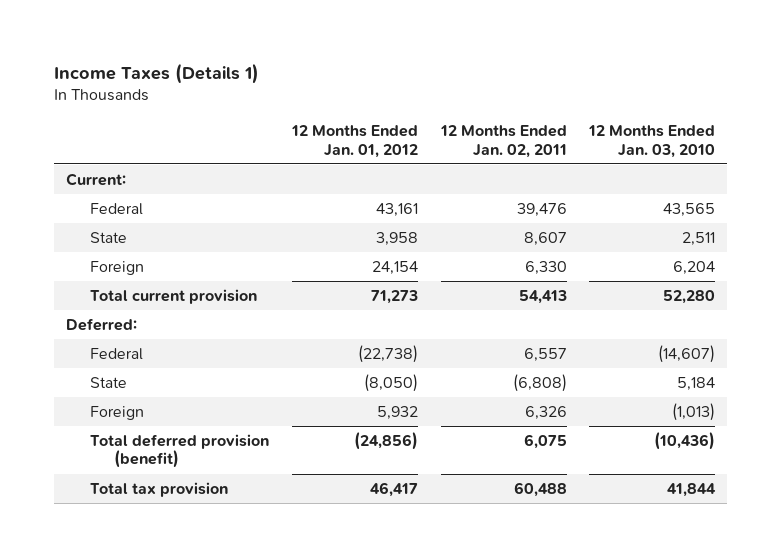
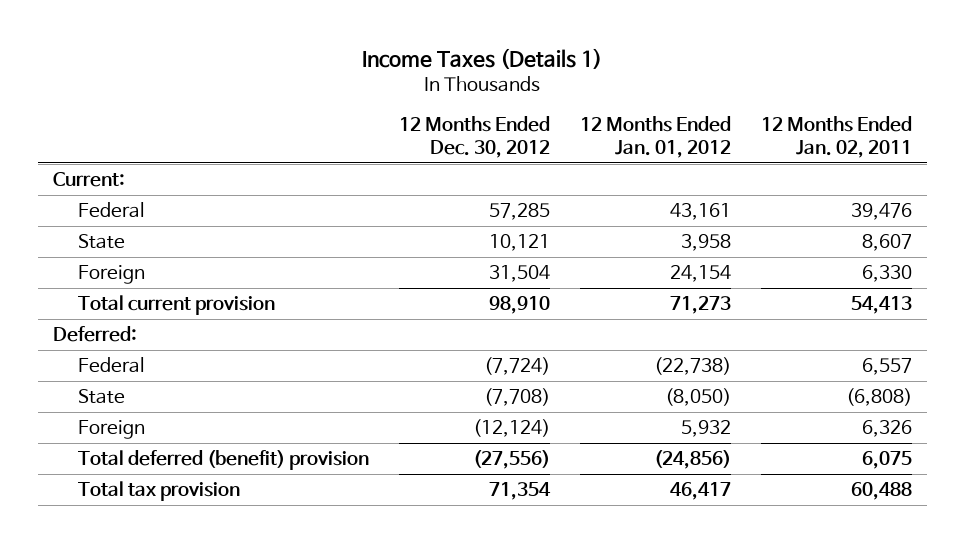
[588,125,716,158] 12 Months Ended Jan. 03, 2010 -> none
none -> [398,115,550,158] 12 Months Ended Dec. 30, 2012
[89,434,269,469] Total deferred provision (benefit) -> [77,449,369,470] Total deferred (benefit) provision

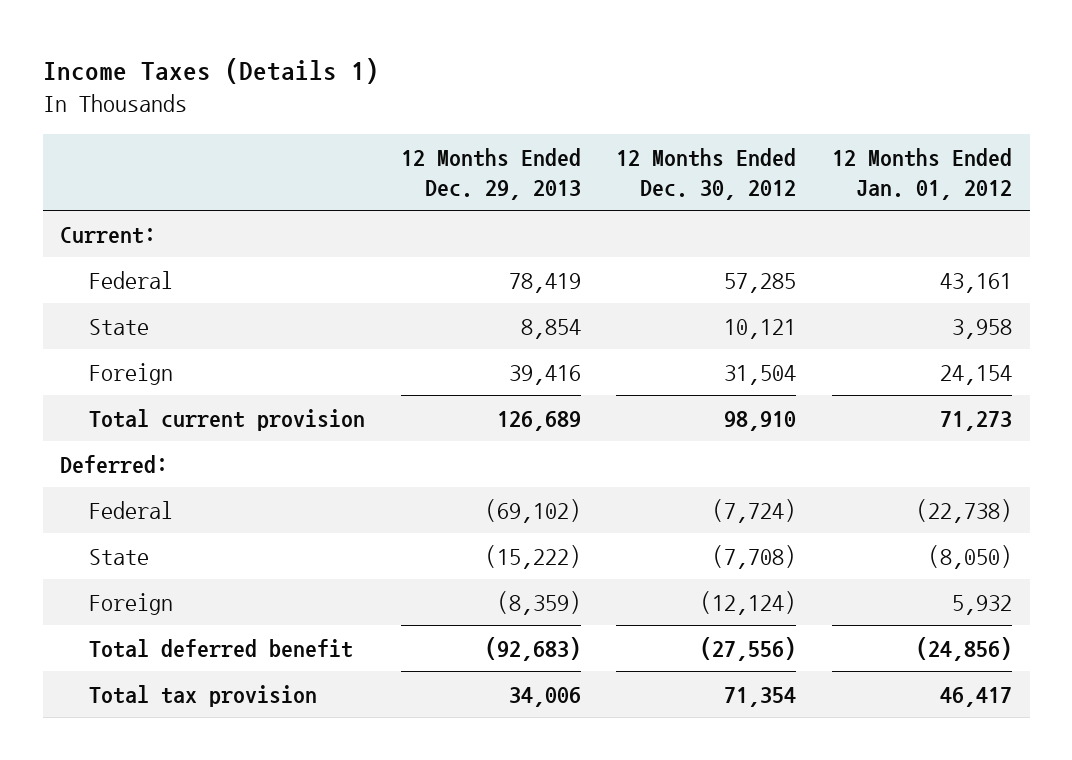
[760,115,912,158] 12 Months Ended Jan. 02, 2011 -> none
none -> [400,147,581,200] 12 Months Ended Dec. 29, 2013
[77,449,369,470] Total deferred (benefit) provision -> [89,638,354,658] Total deferred benefit

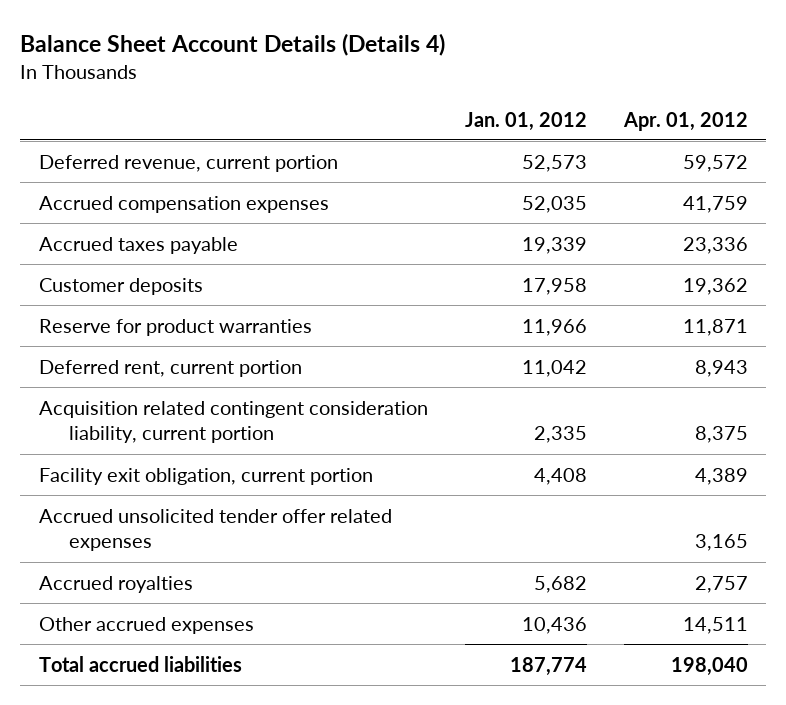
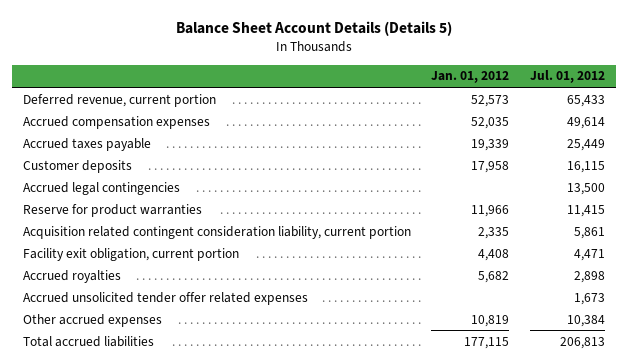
[20,32,446,56] Balance Sheet Account Details (Details 4) -> [175,21,452,37] Balance Sheet Account Details (Details 5)
[622,111,748,131] Apr. 01, 2012 -> none
none -> [530,70,606,84] Jul. 01, 2012
none -> [22,181,180,195] Accrued legal contingencies
[38,359,302,377] Deferred rent, current portion -> none
[38,508,392,552] Accrued unsolicited tender offer related expenses -> [22,291,308,305] Accrued unsolicited tender offer related expenses
[521,616,587,634] 10,436 -> [471,314,510,327] 10,819
[509,656,587,676] 187,774 -> [464,336,510,349] 177,115

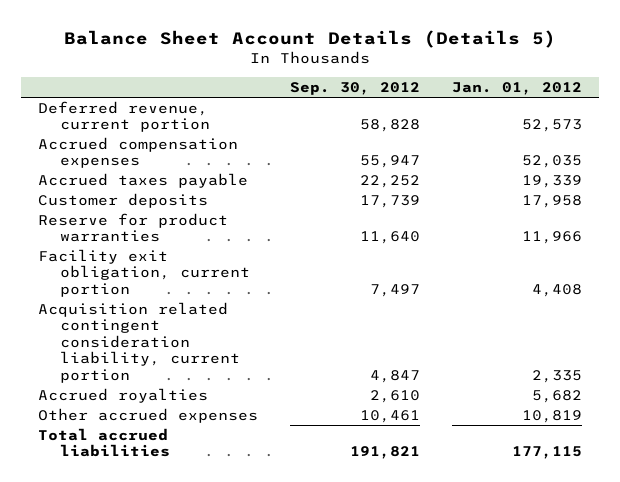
[530,70,606,84] Jul. 01, 2012 -> none
none -> [289,81,420,95] Sep. 30, 2012
[22,181,180,195] Accrued legal contingencies -> none
[22,225,411,239] Acquisition related contingent consideration liability, current portion -> [37,302,241,383] Acquisition related contingent consideration liability, current portion
[22,291,308,305] Accrued unsolicited tender offer related expenses -> none

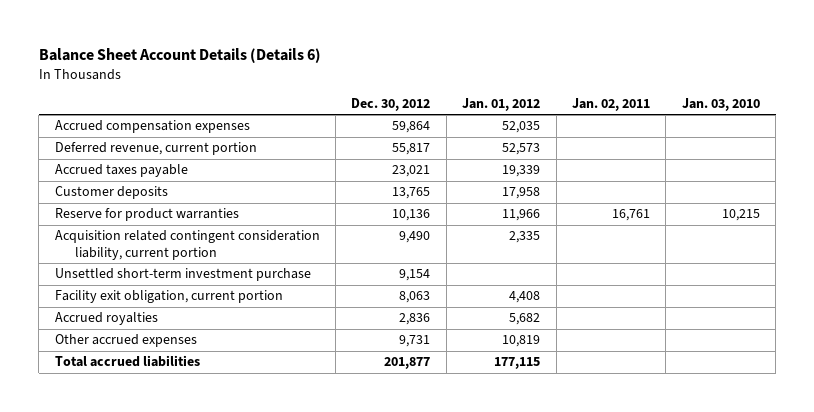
[63,29,556,48] Balance Sheet Account Details (Details 5) -> [38,48,321,64] Balance Sheet Account Details (Details 6)
[289,81,420,95] Sep. 30, 2012 -> none
none -> [351,97,431,111] Dec. 30, 2012
none -> [571,97,650,111] Jan. 02, 2011
none -> [681,97,760,111] Jan. 03, 2010
[37,101,211,133] Deferred revenue, current portion -> [54,142,257,156] Deferred revenue, current portion
none -> [54,268,311,282] Unsettled short-term investment purchase
[37,249,251,297] Facility exit obligation, current portion -> [54,290,283,304] Facility exit obligation, current portion

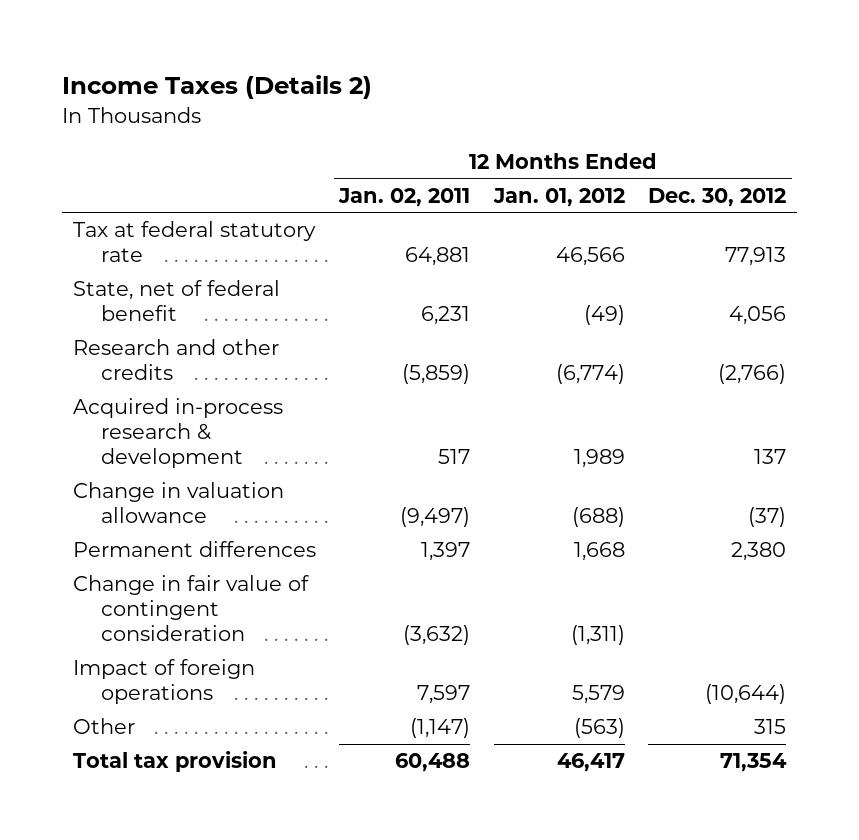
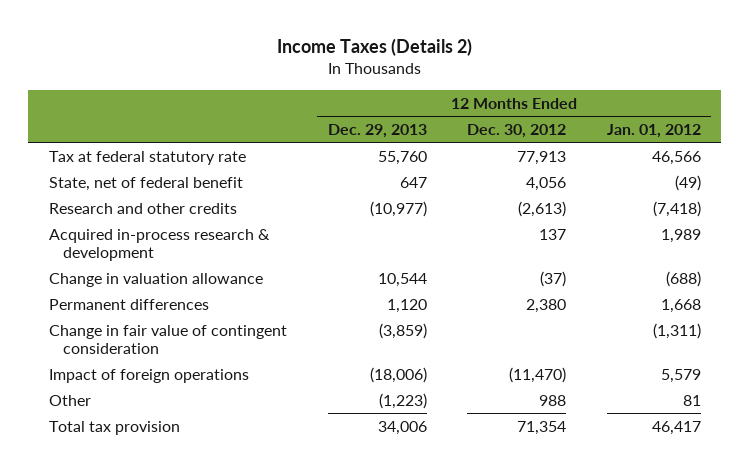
[338,187,471,207] Jan. 02, 2011 -> none
none -> [327,124,427,139] Dec. 29, 2013
[555,364,625,385] (6,774) -> [652,200,701,217] (7,418)
[717,364,786,385] (2,766) -> [518,200,567,217] (2,613)
[704,684,786,705] (10,644) -> [509,366,567,383] (11,470)
[573,718,625,739] (563) -> [682,394,701,406] 81
[753,719,786,735] 315 -> [539,394,567,406] 988

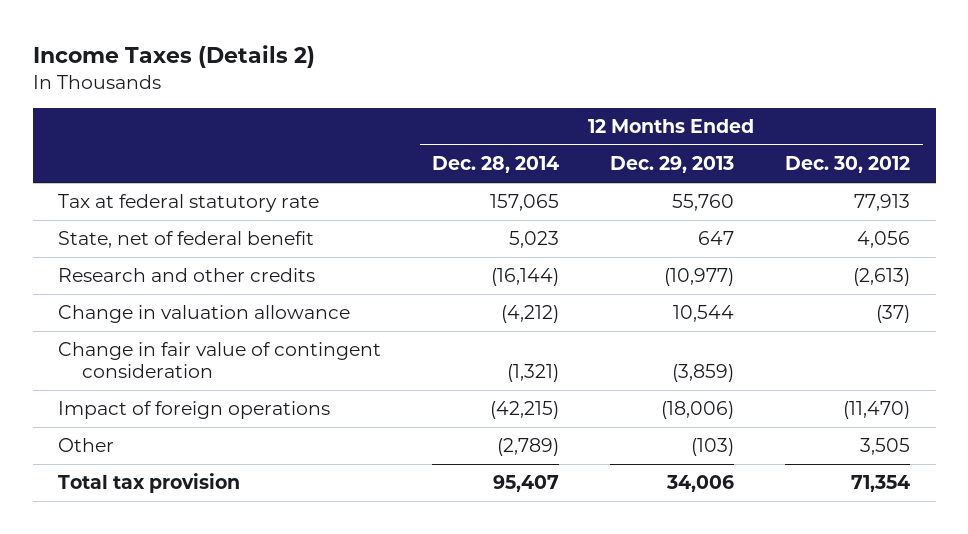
[606,124,701,139] Jan. 01, 2012 -> none
none -> [432,156,560,174] Dec. 28, 2014
[48,228,270,262] Acquired in-process research & development -> none
[48,298,209,310] Permanent differences -> none
[378,392,427,409] (1,223) -> [691,438,735,457] (103)
[539,394,567,406] 988 -> [860,438,911,456] 3,505

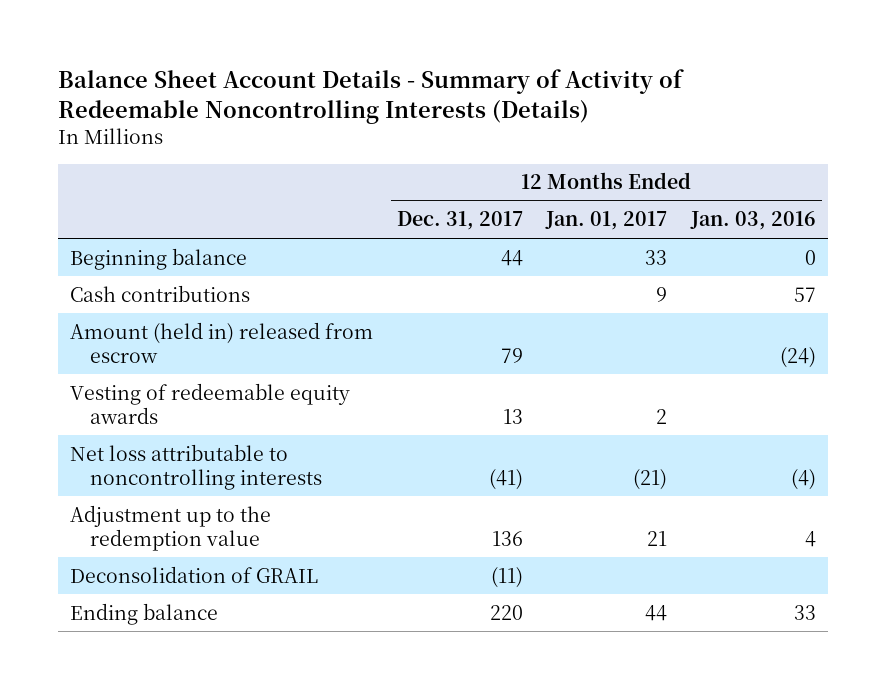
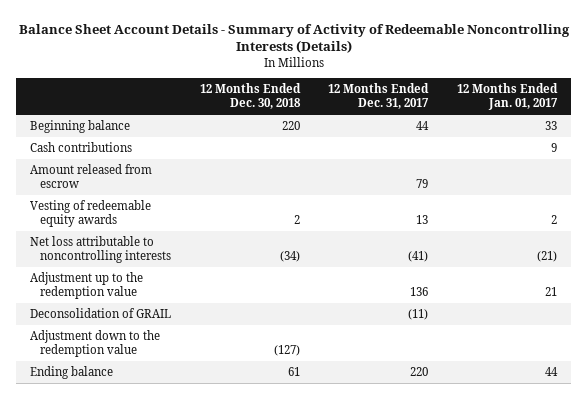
[690,211,817,231] Jan. 03, 2016 -> none
none -> [199,82,301,110] 12 Months Ended Dec. 30, 2018
[70,321,374,363] Amount (held in) released from escrow -> [30,163,153,189] Amount released from escrow
none -> [30,329,161,358] Adjustment down to the redemption value

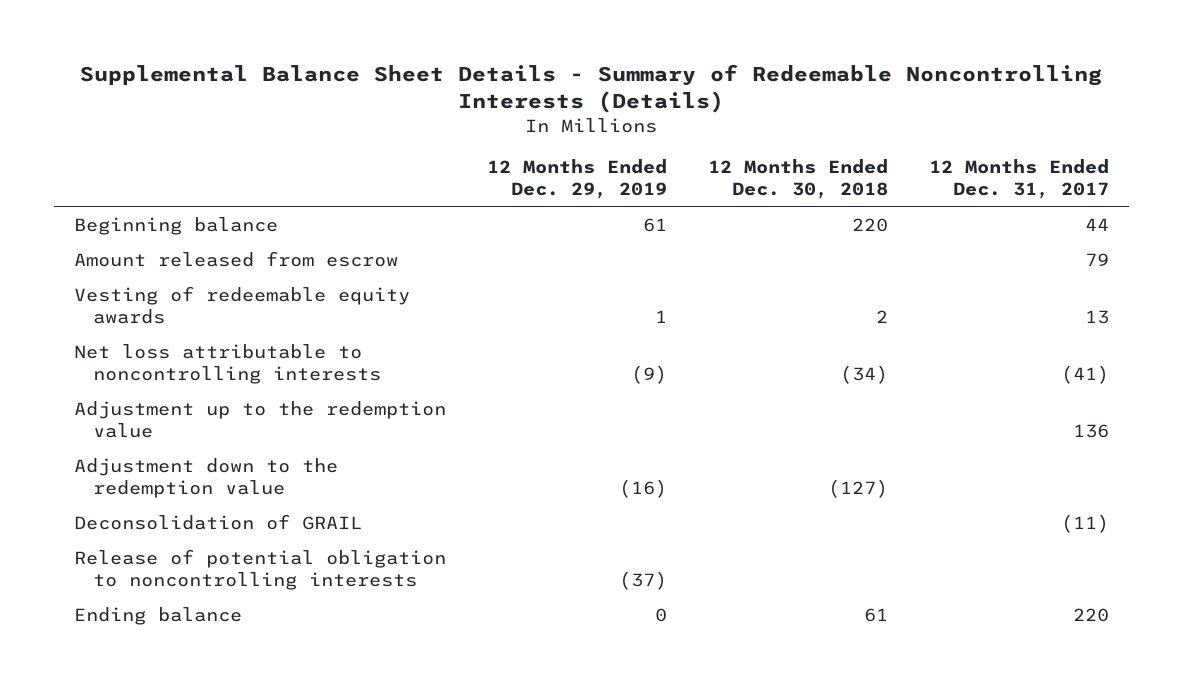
[18,23,570,54] Balance Sheet Account Details - Summary of Activity of Redeemable Noncontrolling Interests (Details) -> [80,63,1103,113] Supplemental Balance Sheet Details - Summary of Redeemable Noncontrolling Interests (Details)
[457,82,559,111] 12 Months Ended Jan. 01, 2017 -> none
none -> [487,158,668,199] 12 Months Ended Dec. 29, 2019
[30,141,133,152] Cash contributions -> none
[30,307,172,318] Deconsolidation of GRAIL -> [74,513,363,530] Deconsolidation of GRAIL
none -> [74,548,447,590] Release of potential obligation to noncontrolling interests

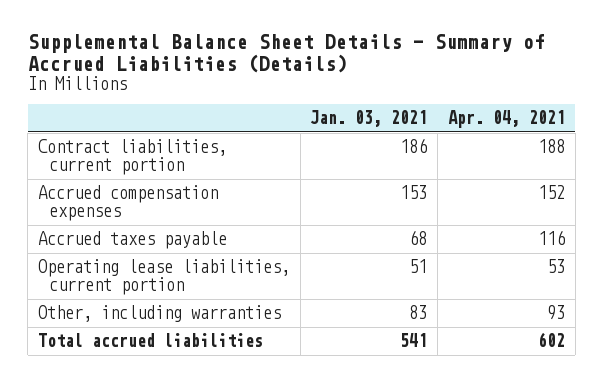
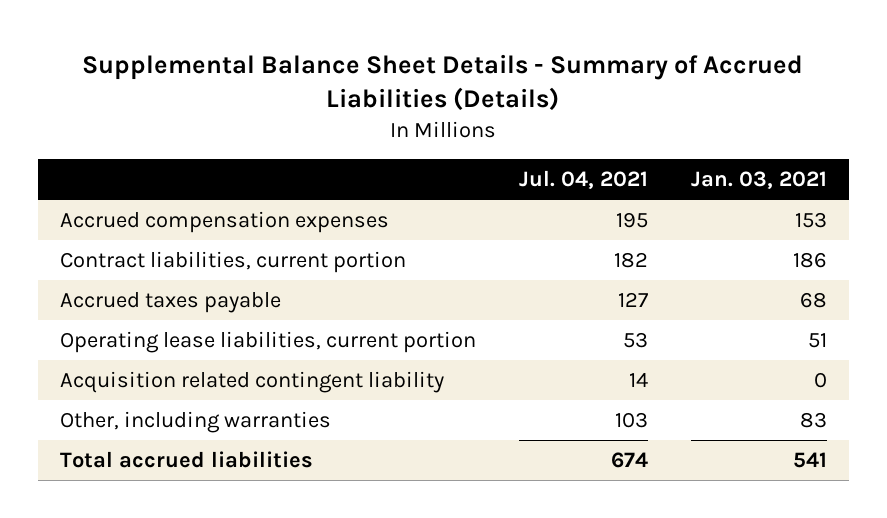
[447,110,565,129] Apr. 04, 2021 -> none
none -> [518,170,648,190] Jul. 04, 2021
[37,139,227,176] Contract liabilities, current portion -> [59,250,406,273] Contract liabilities, current portion
none -> [59,370,444,393] Acquisition related contingent liability

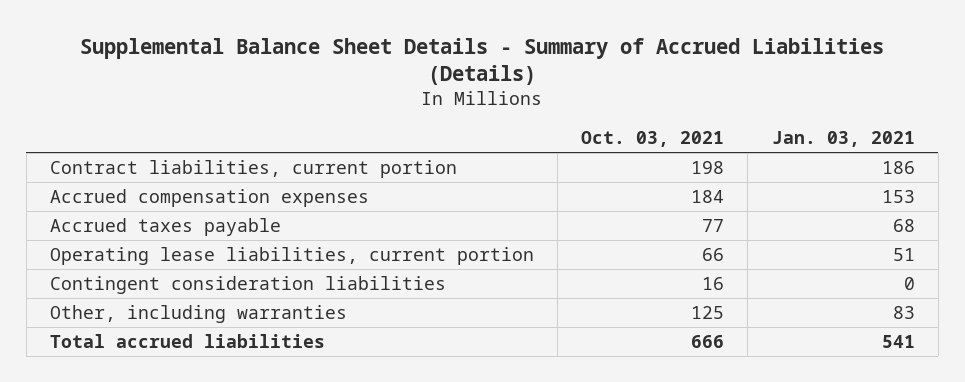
[518,170,648,190] Jul. 04, 2021 -> none
none -> [581,131,725,148] Oct. 03, 2021
[59,210,389,233] Accrued compensation expenses -> [49,188,369,207] Accrued compensation expenses
[59,370,444,393] Acquisition related contingent liability -> [49,275,446,294] Contingent consideration liabilities

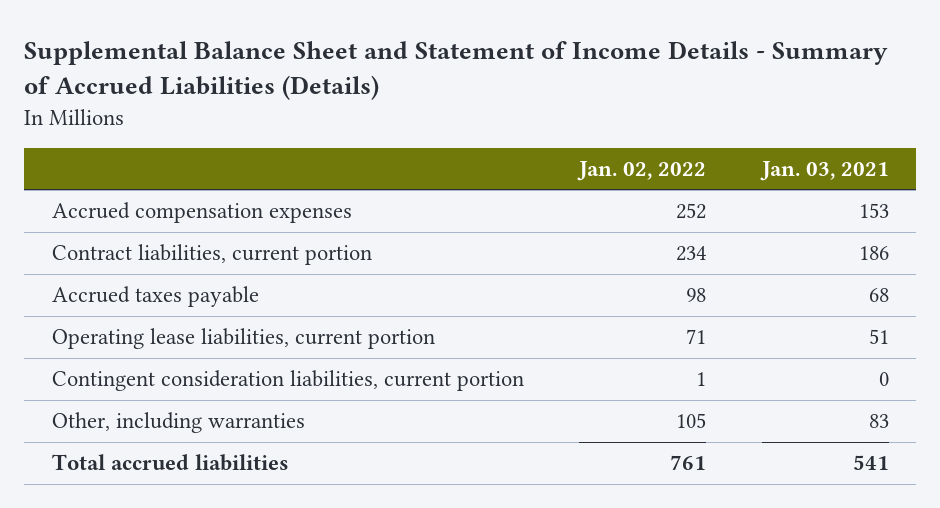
[80,37,885,86] Supplemental Balance Sheet Details - Summary of Accrued Liabilities (Details) -> [23,41,888,101] Supplemental Balance Sheet and Statement of Income Details - Summary of Accrued Liabilities (Details)
[581,131,725,148] Oct. 03, 2021 -> none
none -> [577,160,707,181] Jan. 02, 2022
[49,159,457,178] Contract liabilities, current portion -> [51,244,372,266] Contract liabilities, current portion
[49,275,446,294] Contingent consideration liabilities -> [51,370,524,392] Contingent consideration liabilities, current portion

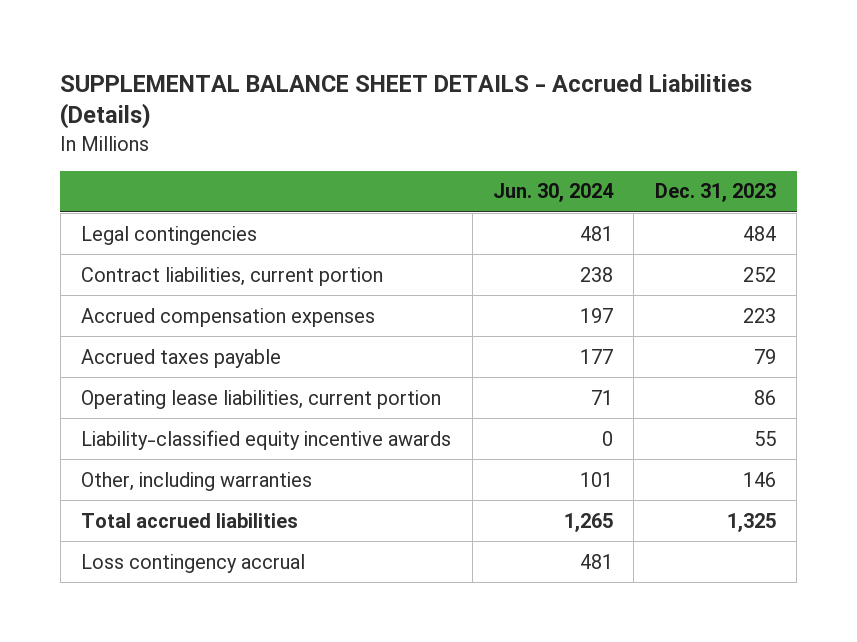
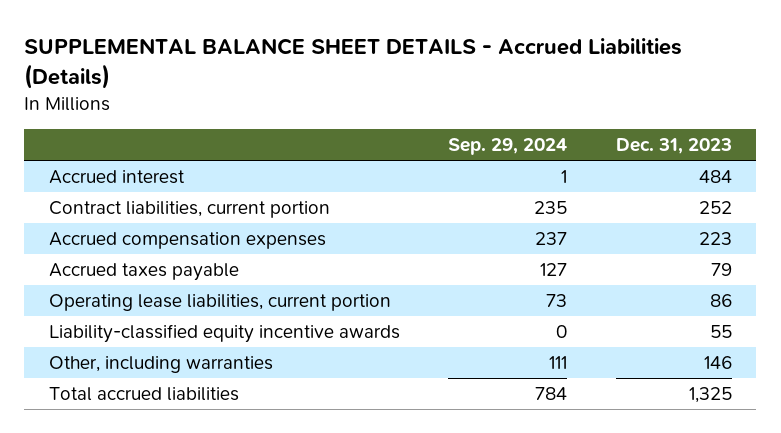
[493,183,615,203] Jun. 30, 2024 -> none
none -> [448,138,568,156] Sep. 29, 2024
[81,225,258,245] Legal contingencies -> [48,170,185,185] Accrued interest
[81,553,306,573] Loss contingency accrual -> none

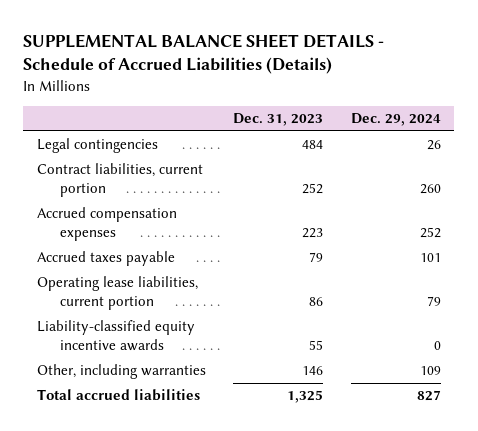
[24,38,683,89] SUPPLEMENTAL BALANCE SHEET DETAILS - Accrued Liabilities (Details) -> [23,33,385,75] SUPPLEMENTAL BALANCE SHEET DETAILS - Schedule of Accrued Liabilities (Details)
[448,138,568,156] Sep. 29, 2024 -> none
none -> [350,113,441,127] Dec. 29, 2024
[48,170,185,185] Accrued interest -> [37,138,159,154] Legal contingencies

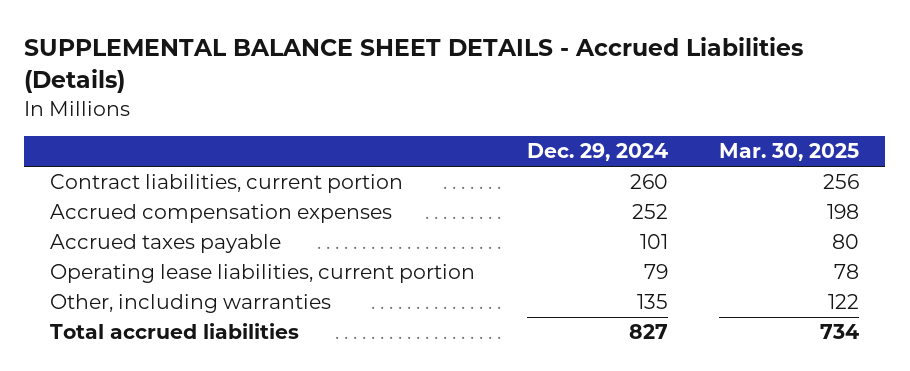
[23,33,385,75] SUPPLEMENTAL BALANCE SHEET DETAILS - Schedule of Accrued Liabilities (Details) -> [24,37,804,93] SUPPLEMENTAL BALANCE SHEET DETAILS - Accrued Liabilities (Details)
[233,113,324,127] Dec. 31, 2023 -> none
none -> [719,143,860,162] Mar. 30, 2025
[37,138,159,154] Legal contingencies -> none
[37,320,196,352] Liability-classified equity incentive awards -> none
[419,366,441,376] 109 -> [636,294,668,310] 135

